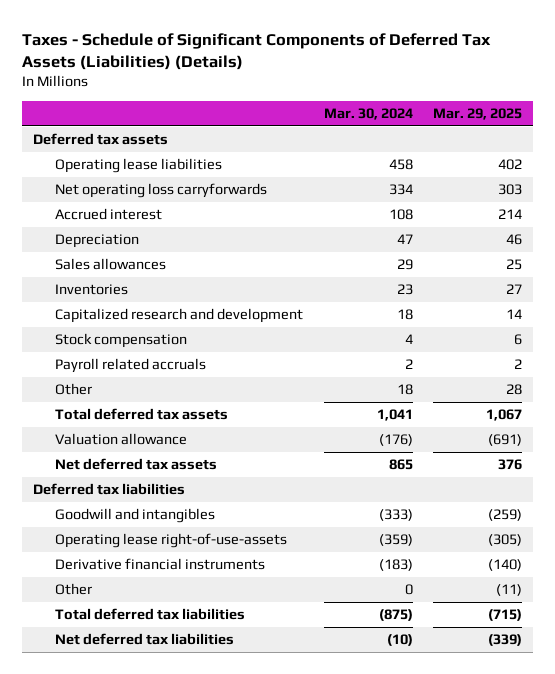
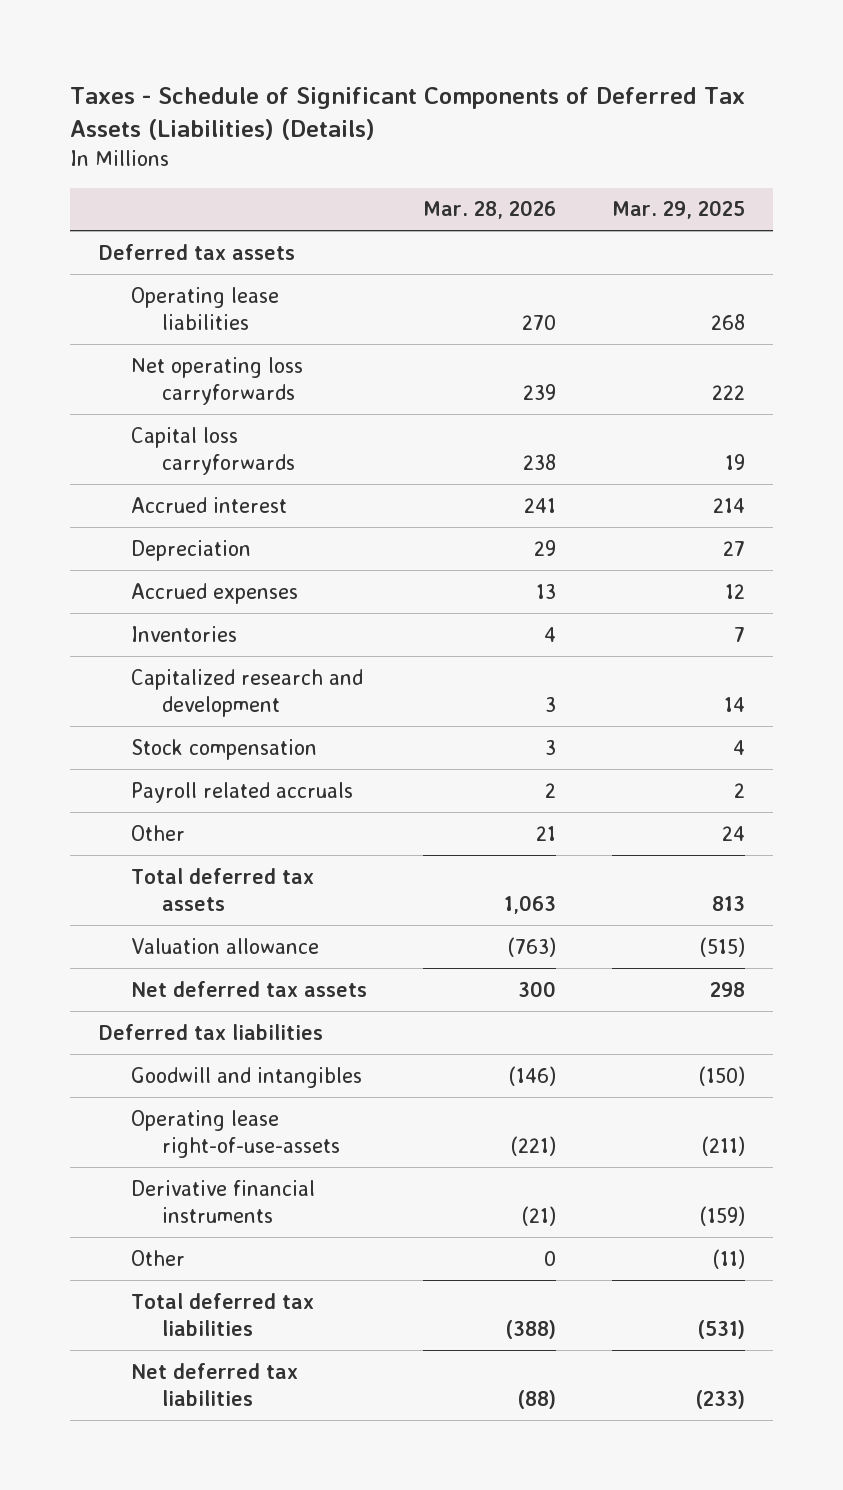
[323,107,413,120] Mar. 30, 2024 -> none
none -> [422,200,556,220] Mar. 28, 2026
[498,159,523,171] 402 -> [710,313,745,330] 268
[498,184,523,196] 303 -> [711,384,745,400] 222
none -> [130,426,296,475] Capital loss carryforwards
[55,258,167,271] Sales allowances -> none
[506,234,523,246] 46 -> [722,540,745,556] 27
none -> [130,582,298,604] Accrued expenses
[506,284,523,295] 27 -> [733,626,745,642] 7
[514,334,523,346] 6 -> [732,739,745,755] 4
[506,384,523,396] 28 -> [721,825,745,841] 24
[486,409,523,422] 1,067 -> [711,895,745,911] 813
[488,434,523,447] (691) -> [699,936,745,957] (515)
[498,459,523,471] 376 -> [709,981,745,997] 298
[488,509,523,522] (259) -> [698,1065,745,1086] (150)
[488,534,523,547] (305) -> [701,1135,745,1156] (211)
[488,559,523,572] (140) -> [699,1205,745,1226] (159)
[488,609,523,622] (715) -> [696,1319,745,1339] (531)
[488,634,523,647] (339) -> [694,1389,745,1409] (233)

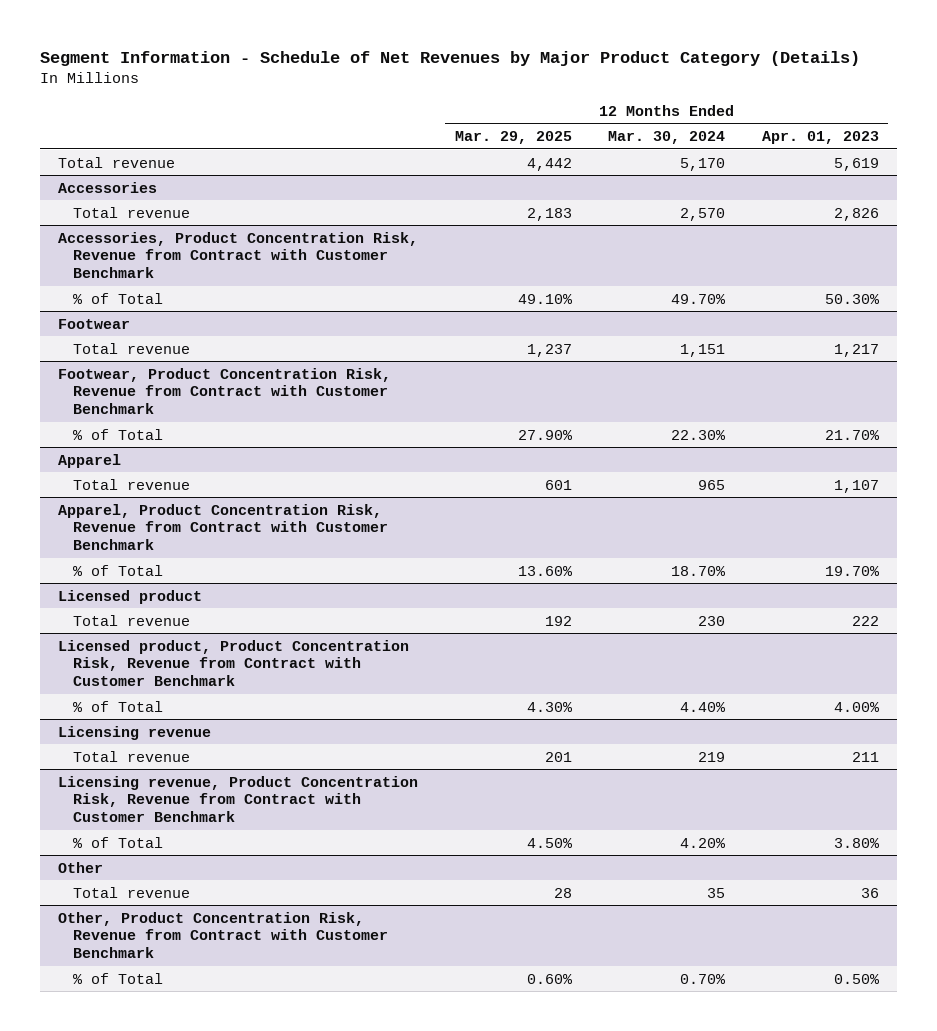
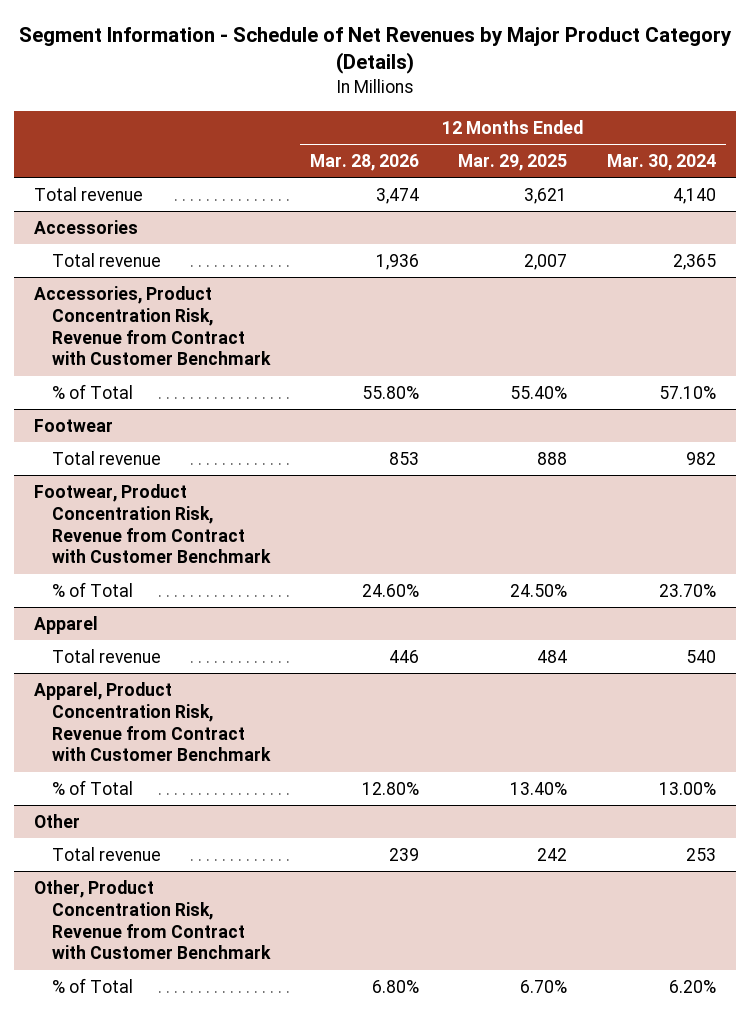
[761,130,879,144] Apr. 01, 2023 -> none
none -> [309,153,419,171] Mar. 28, 2026
[526,157,572,171] 4,442 -> [524,187,568,204] 3,621
[680,157,726,171] 5,170 -> [672,187,716,204] 4,140
[526,207,572,221] 2,183 -> [524,253,568,270] 2,007
[680,207,726,221] 2,570 -> [672,253,716,270] 2,365
[517,293,573,304] 49.10% -> [510,385,568,399] 55.40%
[671,293,727,304] 49.70% -> [658,385,716,399] 57.10%
[526,343,572,357] 1,237 -> [537,451,568,465] 888
[680,343,726,357] 1,151 -> [685,451,716,465] 982
[517,429,573,440] 27.90% -> [510,583,568,597] 24.50%
[671,429,727,440] 22.30% -> [658,583,716,597] 23.70%
[544,479,572,490] 601 -> [537,649,568,663] 484
[698,479,726,490] 965 -> [685,649,716,663] 540
[57,589,202,604] Licensed product -> none
[72,614,190,626] Total revenue -> none
[57,639,409,686] Licensed product, Product Concentration Risk, Revenue from Contract with Customer Benchmark -> none
[72,700,163,712] % of Total -> none
[57,725,211,740] Licensing revenue -> none
[72,750,190,762] Total revenue -> none
[57,775,418,822] Licensing revenue, Product Concentration Risk, Revenue from Contract with Customer Benchmark -> none
[72,836,163,848] % of Total -> none
[517,565,573,576] 13.60% -> [510,781,568,795] 13.40%
[671,565,727,576] 18.70% -> [658,781,716,795] 13.00%
[553,887,572,898] 28 -> [537,847,568,861] 242
[707,887,726,898] 35 -> [685,847,716,861] 253
[526,973,573,984] 0.60% -> [520,979,568,993] 6.70%
[680,973,727,984] 0.70% -> [668,979,716,993] 6.20%

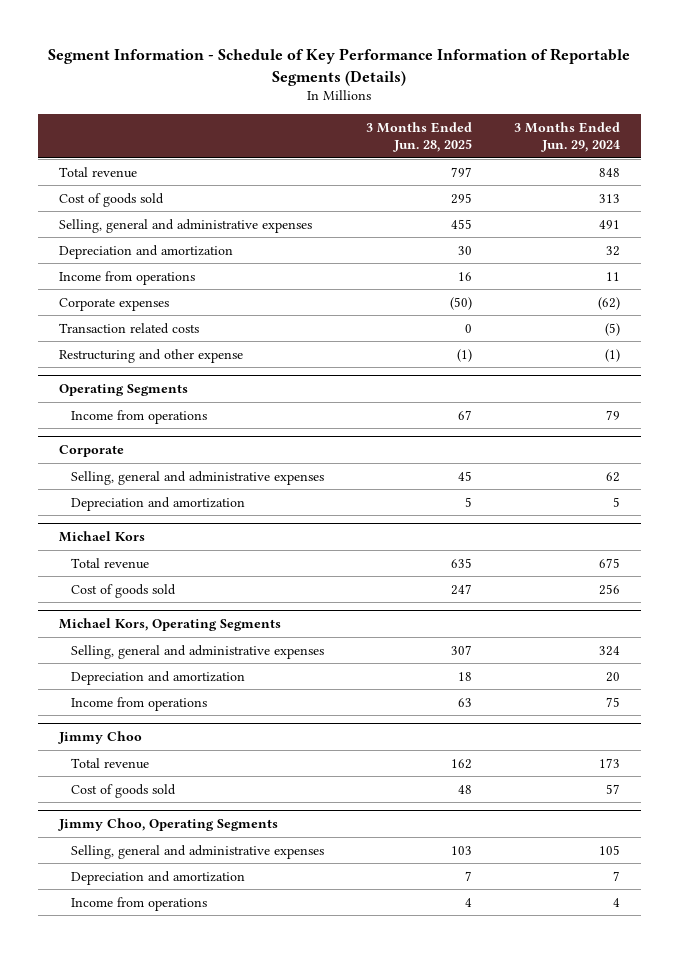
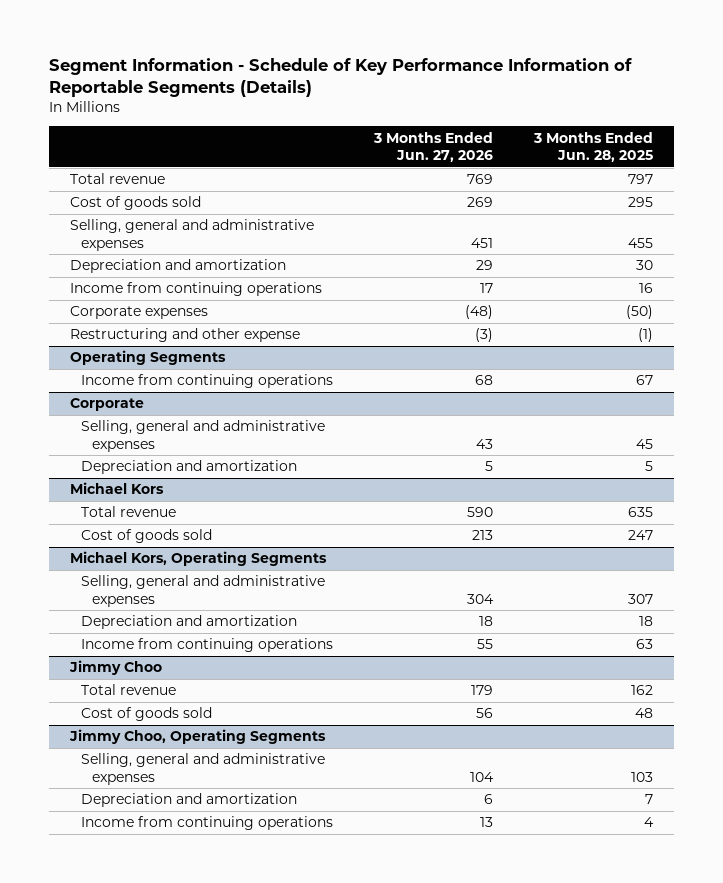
[513,121,620,153] 3 Months Ended Jun. 29, 2024 -> none
none -> [373,131,494,163] 3 Months Ended Jun. 27, 2026
[59,270,196,285] Income from operations -> [69,282,322,297] Income from continuing operations
[59,322,200,334] Transaction related costs -> none
[71,409,208,424] Income from operations -> [81,374,334,389] Income from continuing operations
[71,696,208,711] Income from operations -> [81,638,334,653] Income from continuing operations
[71,896,208,911] Income from operations -> [81,816,334,831] Income from continuing operations

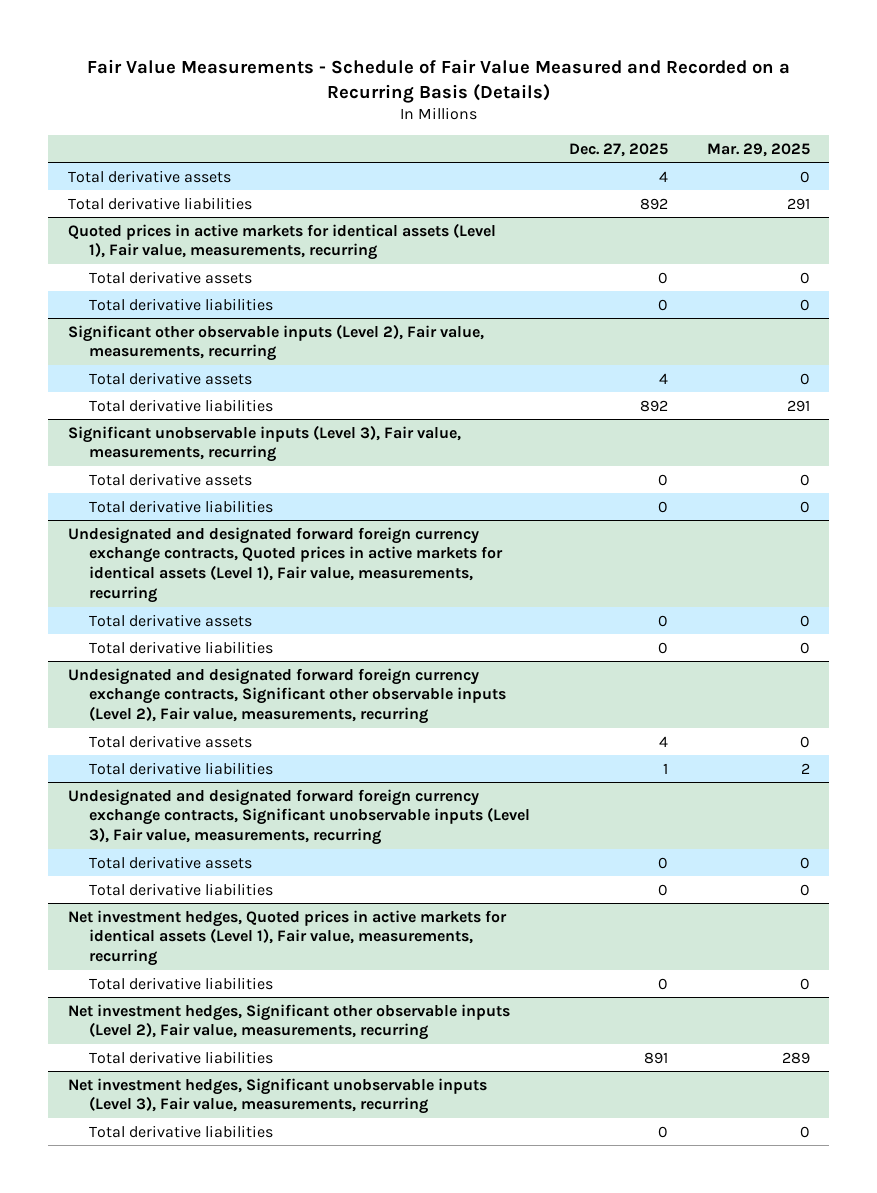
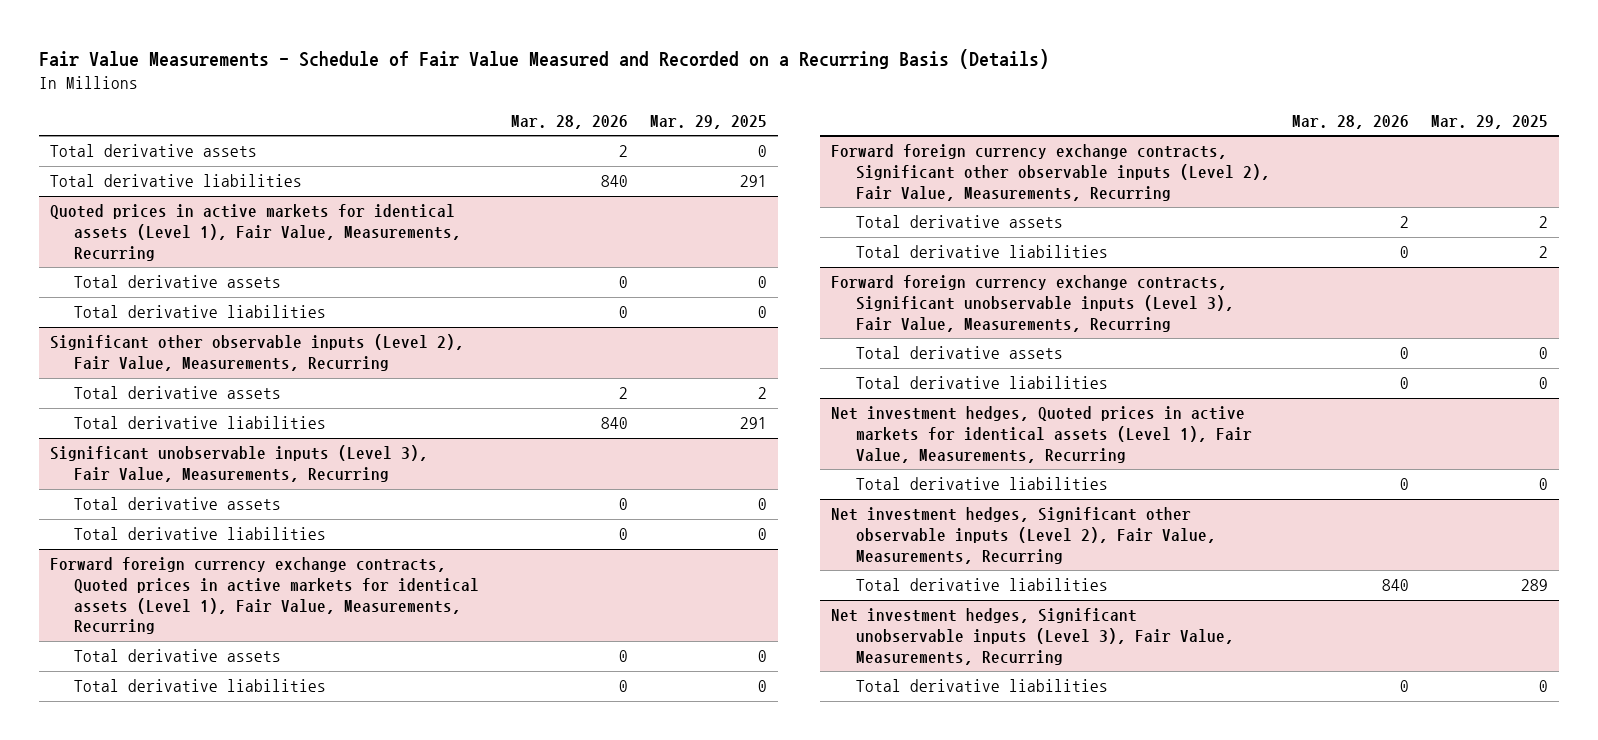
[568,142,668,157] Dec. 27, 2025 -> none
none -> [510,114,628,129] Mar. 28, 2026
[67,222,496,261] Quoted prices in active markets for identical assets (Level 1), Fair value, measurements, recurring -> [49,204,462,261] Quoted prices in active markets for identical assets (Level 1), Fair Value, Measurements, Recurring
[67,323,484,362] Significant other observable inputs (Level 2), Fair value, measurements, recurring -> [49,334,464,372] Significant other observable inputs (Level 2), Fair Value, Measurements, Recurring
[799,372,810,385] 0 -> [757,387,767,400] 2
[67,424,461,463] Significant unobservable inputs (Level 3), Fair value, measurements, recurring -> [49,445,428,483] Significant unobservable inputs (Level 3), Fair Value, Measurements, Recurring
[67,526,503,604] Undesignated and designated forward foreign currency exchange contracts, Quoted prices in active markets for identical assets (Level 1), Fair value, measurements, recurring -> [49,557,480,635] Forward foreign currency exchange contracts, Quoted prices in active markets for identical assets (Level 1), Fair Value, Measurements, Recurring
[67,667,506,725] Undesignated and designated forward foreign currency exchange contracts, Significant other observable inputs (Level 2), Fair value, measurements, recurring -> [831,144,1271,201] Forward foreign currency exchange contracts, Significant other observable inputs (Level 2), Fair Value, Measurements, Recurring
[799,735,810,748] 0 -> [1539,216,1549,229] 2
[67,788,530,846] Undesignated and designated forward foreign currency exchange contracts, Significant unobservable inputs (Level 3), Fair value, measurements, recurring -> [831,275,1235,332] Forward foreign currency exchange contracts, Significant unobservable inputs (Level 3), Fair Value, Measurements, Recurring
[67,909,507,967] Net investment hedges, Quoted prices in active markets for identical assets (Level 1), Fair value, measurements, recurring -> [831,406,1253,463] Net investment hedges, Quoted prices in active markets for identical assets (Level 1), Fair Value, Measurements, Recurring
[67,1003,510,1041] Net investment hedges, Significant other observable inputs (Level 2), Fair value, measurements, recurring -> [831,507,1217,564] Net investment hedges, Significant other observable inputs (Level 2), Fair Value, Measurements, Recurring
[67,1077,487,1115] Net investment hedges, Significant unobservable inputs (Level 3), Fair value, measurements, recurring -> [831,608,1235,665] Net investment hedges, Significant unobservable inputs (Level 3), Fair Value, Measurements, Recurring

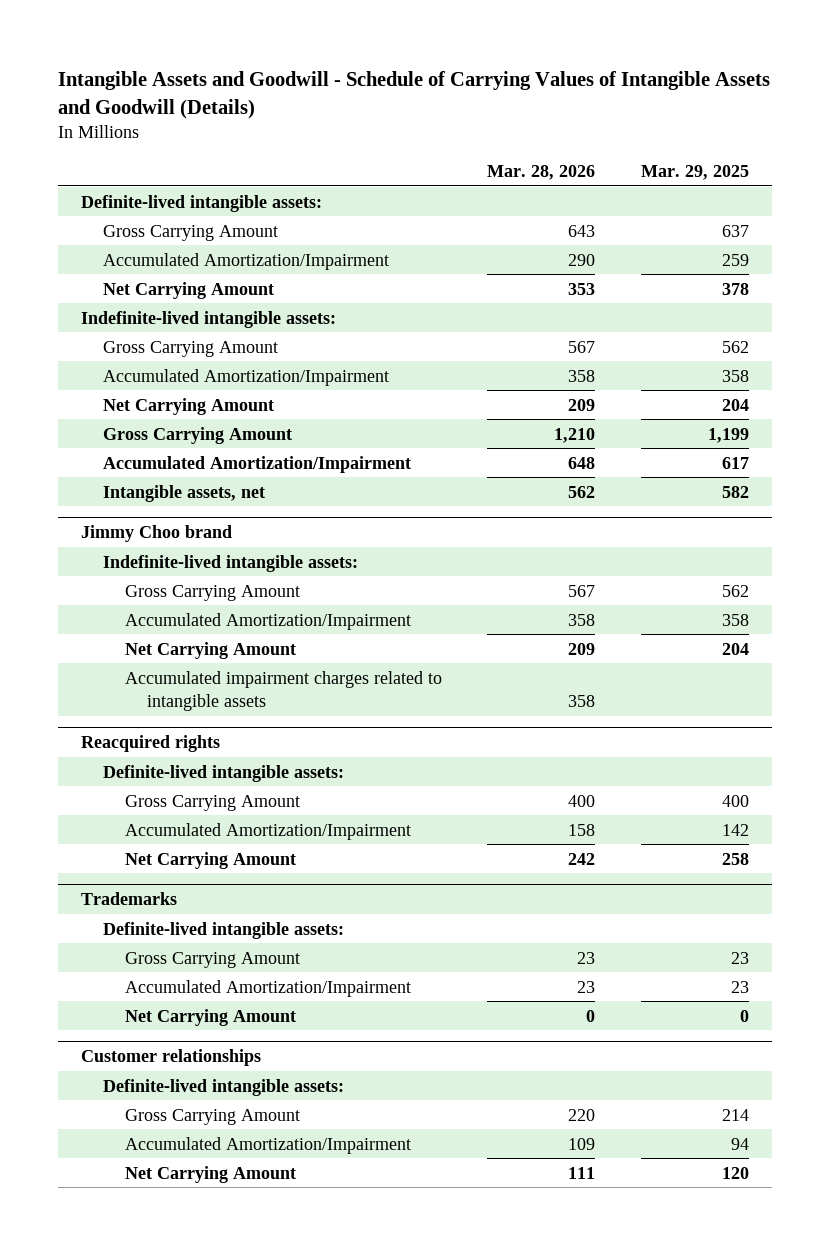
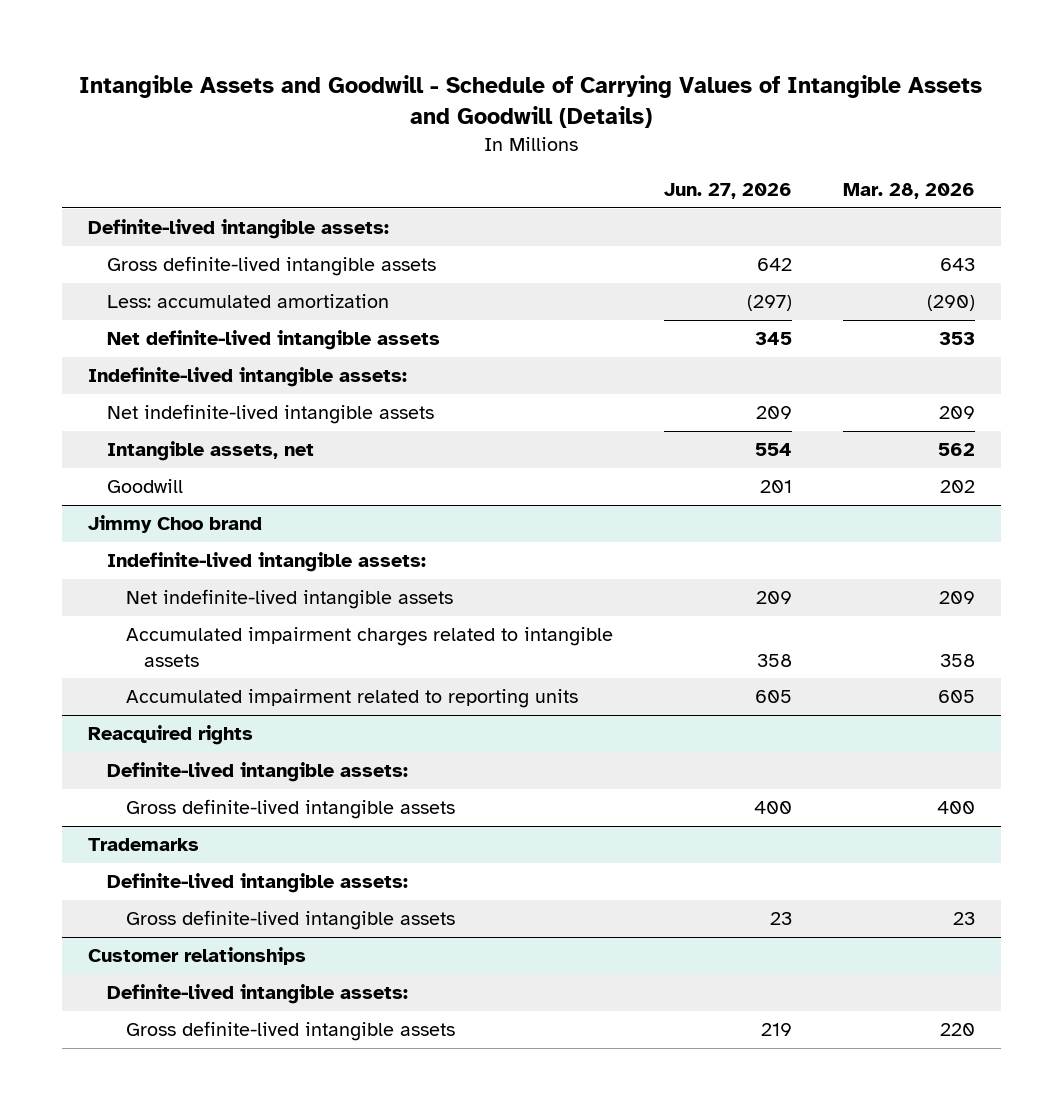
[640,164,749,180] Mar. 29, 2025 -> none
none -> [663,183,792,200] Jun. 27, 2026
[102,224,278,241] Gross Carrying Amount -> [106,256,436,277] Gross definite-lived intangible assets
[102,252,389,270] Accumulated Amortization/Impairment -> [106,294,389,309] Less: accumulated amortization
[568,253,596,266] 290 -> [926,295,975,312] (290)
[102,281,274,299] Net Carrying Amount -> [106,330,440,351] Net definite-lived intangible assets
[102,340,278,357] Gross Carrying Amount -> none
[102,368,389,386] Accumulated Amortization/Impairment -> none
[102,426,292,444] Gross Carrying Amount -> none
[102,455,411,473] Accumulated Amortization/Impairment -> none
[102,397,274,415] Net Carrying Amount -> [106,404,434,425] Net indefinite-lived intangible assets
none -> [106,479,183,494] Goodwill
[124,584,300,601] Gross Carrying Amount -> none
[124,612,411,630] Accumulated Amortization/Impairment -> none
[124,641,296,659] Net Carrying Amount -> [125,589,453,610] Net indefinite-lived intangible assets
none -> [125,689,578,709] Accumulated impairment related to reporting units
[124,822,411,840] Accumulated Amortization/Impairment -> none
[124,851,296,869] Net Carrying Amount -> none
[124,794,300,811] Gross Carrying Amount -> [125,799,455,820] Gross definite-lived intangible assets
[124,979,411,997] Accumulated Amortization/Impairment -> none
[124,1008,296,1026] Net Carrying Amount -> none
[124,951,300,968] Gross Carrying Amount -> [125,910,455,931] Gross definite-lived intangible assets
[124,1136,411,1154] Accumulated Amortization/Impairment -> none
[124,1165,296,1183] Net Carrying Amount -> none
[124,1108,300,1125] Gross Carrying Amount -> [125,1021,455,1042] Gross definite-lived intangible assets

